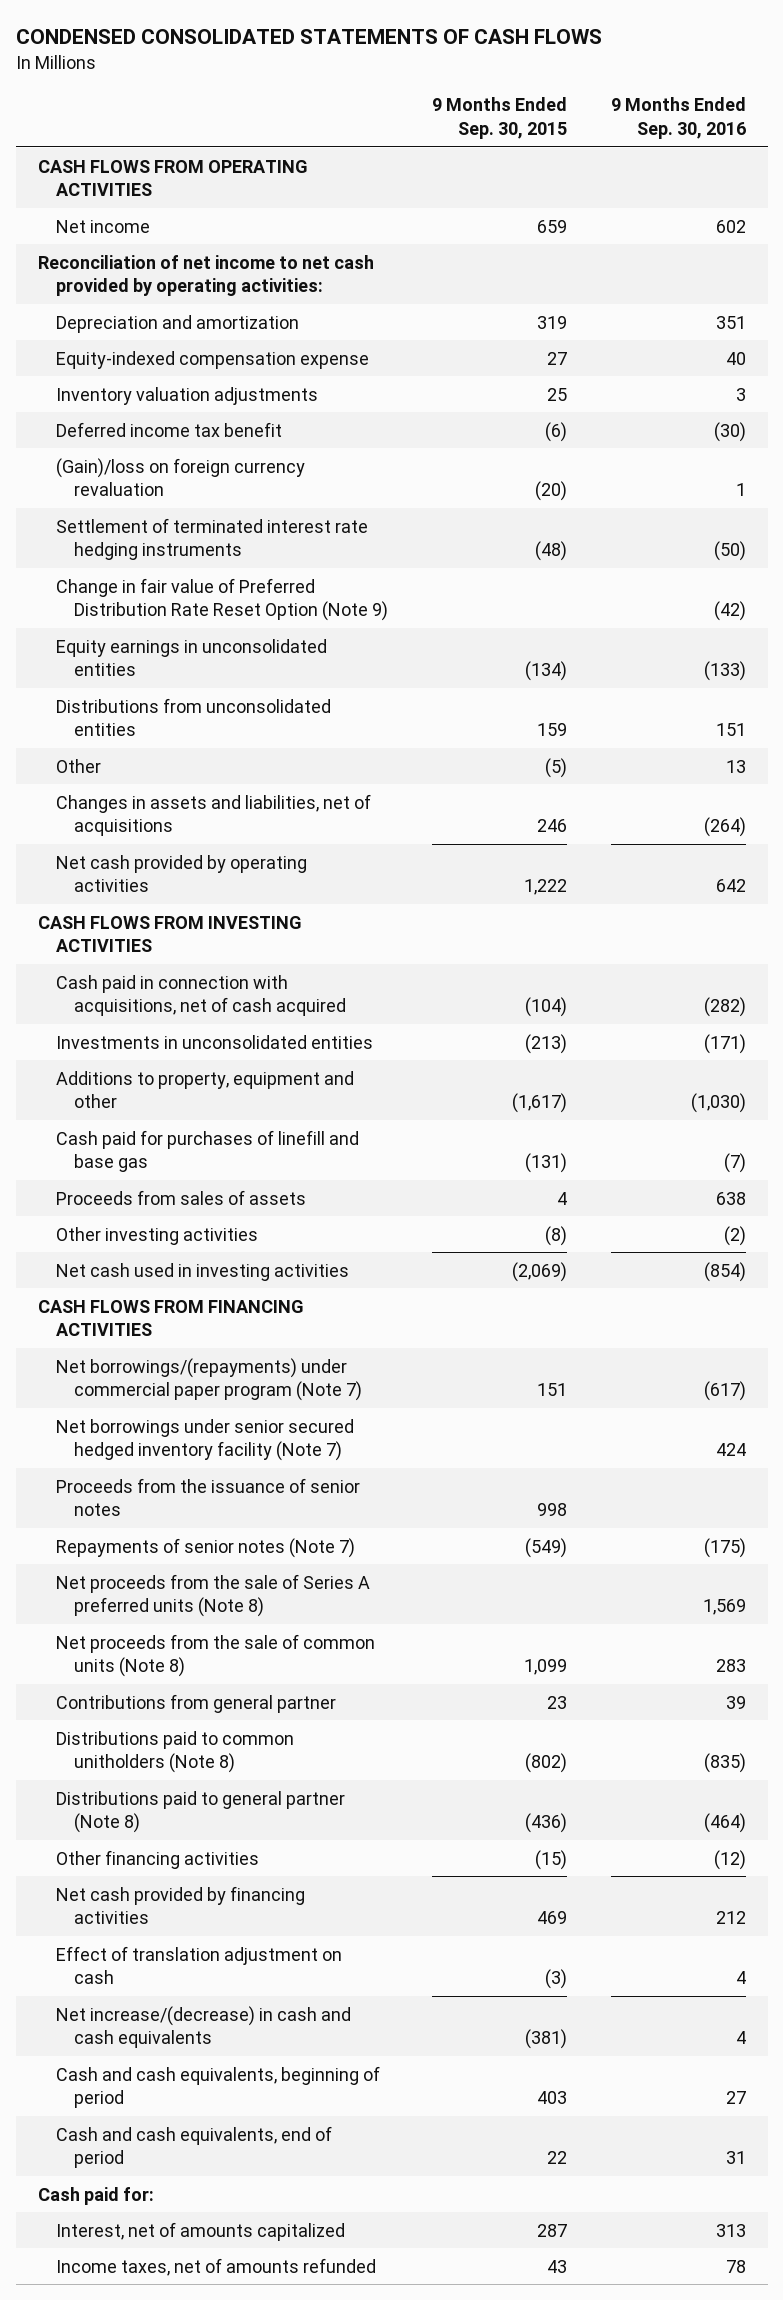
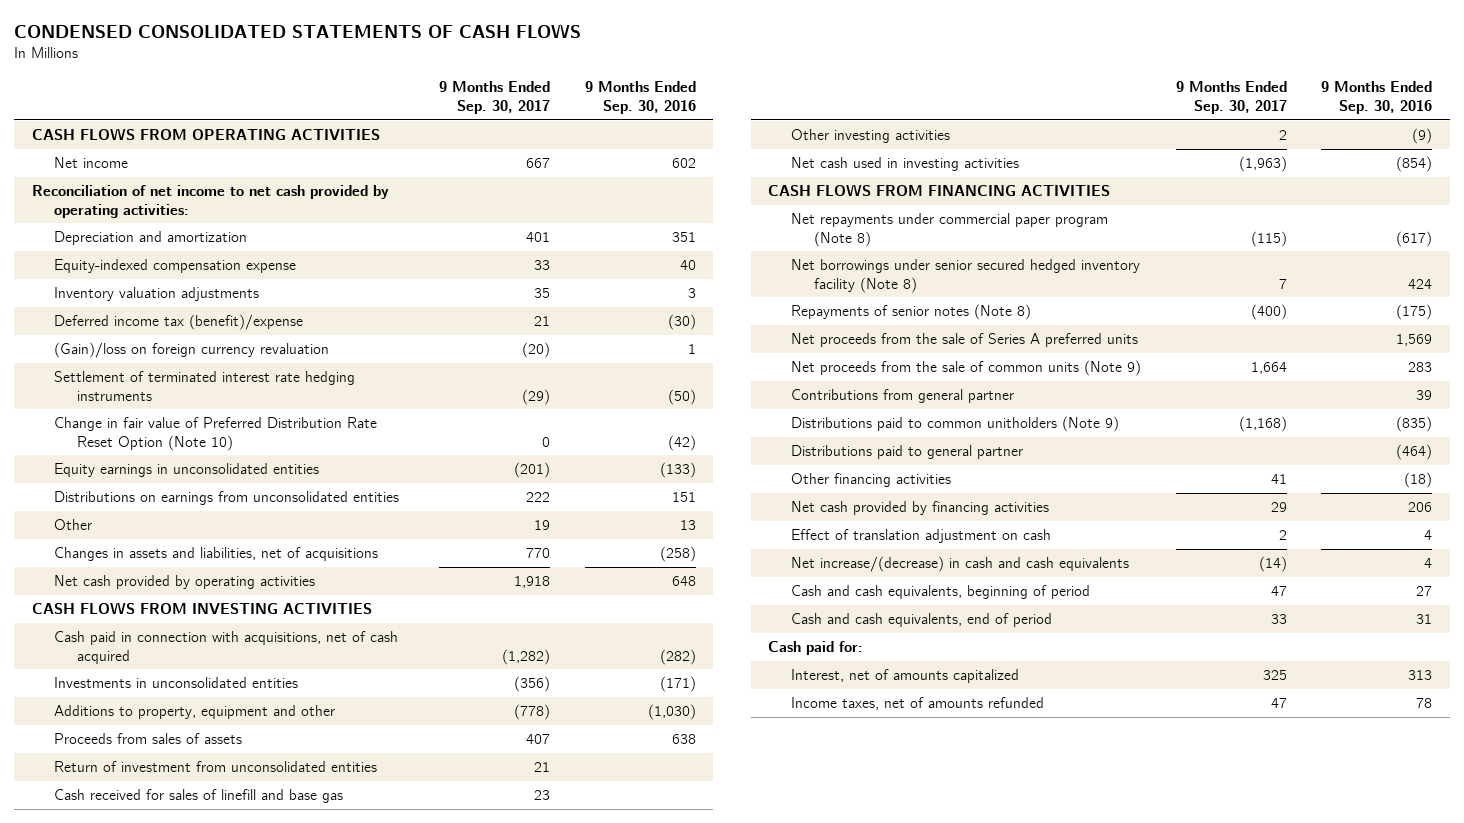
[431,97,567,140] 9 Months Ended Sep. 30, 2015 -> none
none -> [439,81,551,114] 9 Months Ended Sep. 30, 2017
[55,421,282,437] Deferred income tax benefit -> [54,314,304,331] Deferred income tax (benefit)/expense
[55,577,388,622] Change in fair value of Preferred Distribution Rate Reset Option (Note 9) -> [54,417,378,451] Change in fair value of Preferred Distribution Rate Reset Option (Note 10)
[55,697,331,737] Distributions from unconsolidated entities -> [54,491,400,506] Distributions on earnings from unconsolidated entities
[703,817,746,838] (264) -> [659,546,696,563] (258)
[715,879,746,893] 642 -> [671,576,696,587] 648
[55,1129,359,1173] Cash paid for purchases of linefill and base gas -> none
none -> [54,761,378,773] Return of investment from unconsolidated entities
none -> [54,789,344,804] Cash received for sales of linefill and base gas
[723,1225,746,1246] (2) -> [1412,128,1433,145] (9)
[55,1477,360,1517] Proceeds from the issuance of senior notes -> none
[55,1357,362,1402] Net borrowings/(repayments) under commercial paper program (Note 7) -> [790,213,1108,247] Net repayments under commercial paper program (Note 8)
[55,1418,354,1462] Net borrowings under senior secured hedged inventory facility (Note 7) -> [790,259,1140,293] Net borrowings under senior secured hedged inventory facility (Note 8)
[55,1537,355,1558] Repayments of senior notes (Note 7) -> [790,304,1031,321] Repayments of senior notes (Note 8)
[55,1573,370,1618] Net proceeds from the sale of Series A preferred units (Note 8) -> [790,333,1138,348] Net proceeds from the sale of Series A preferred units
[55,1633,375,1678] Net proceeds from the sale of common units (Note 8) -> [790,360,1141,377] Net proceeds from the sale of common units (Note 9)
[55,1730,294,1774] Distributions paid to common unitholders (Note 8) -> [790,416,1119,433] Distributions paid to common unitholders (Note 9)
[55,1790,345,1834] Distributions paid to general partner (Note 8) -> [790,445,1023,460] Distributions paid to general partner
[713,1849,746,1870] (12) -> [1404,472,1433,489] (18)
[715,1911,746,1925] 212 -> [1408,502,1433,513] 206

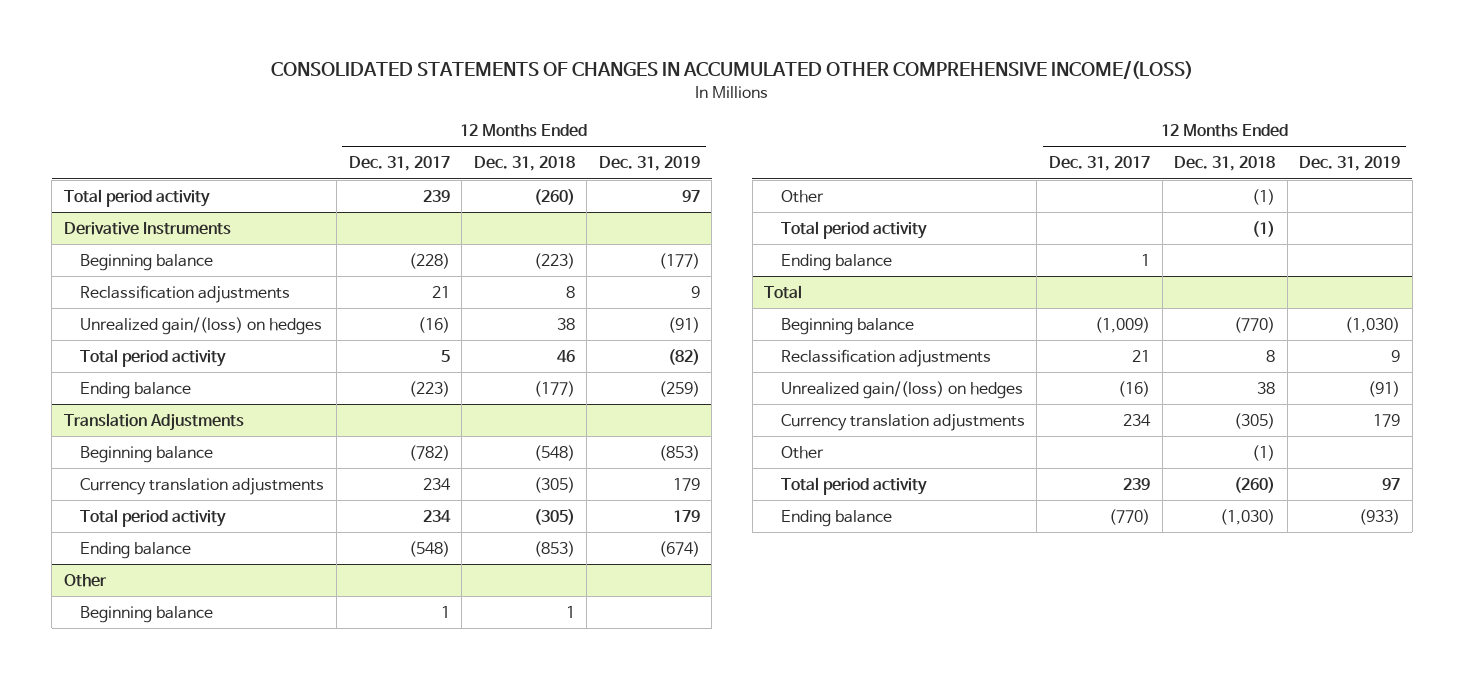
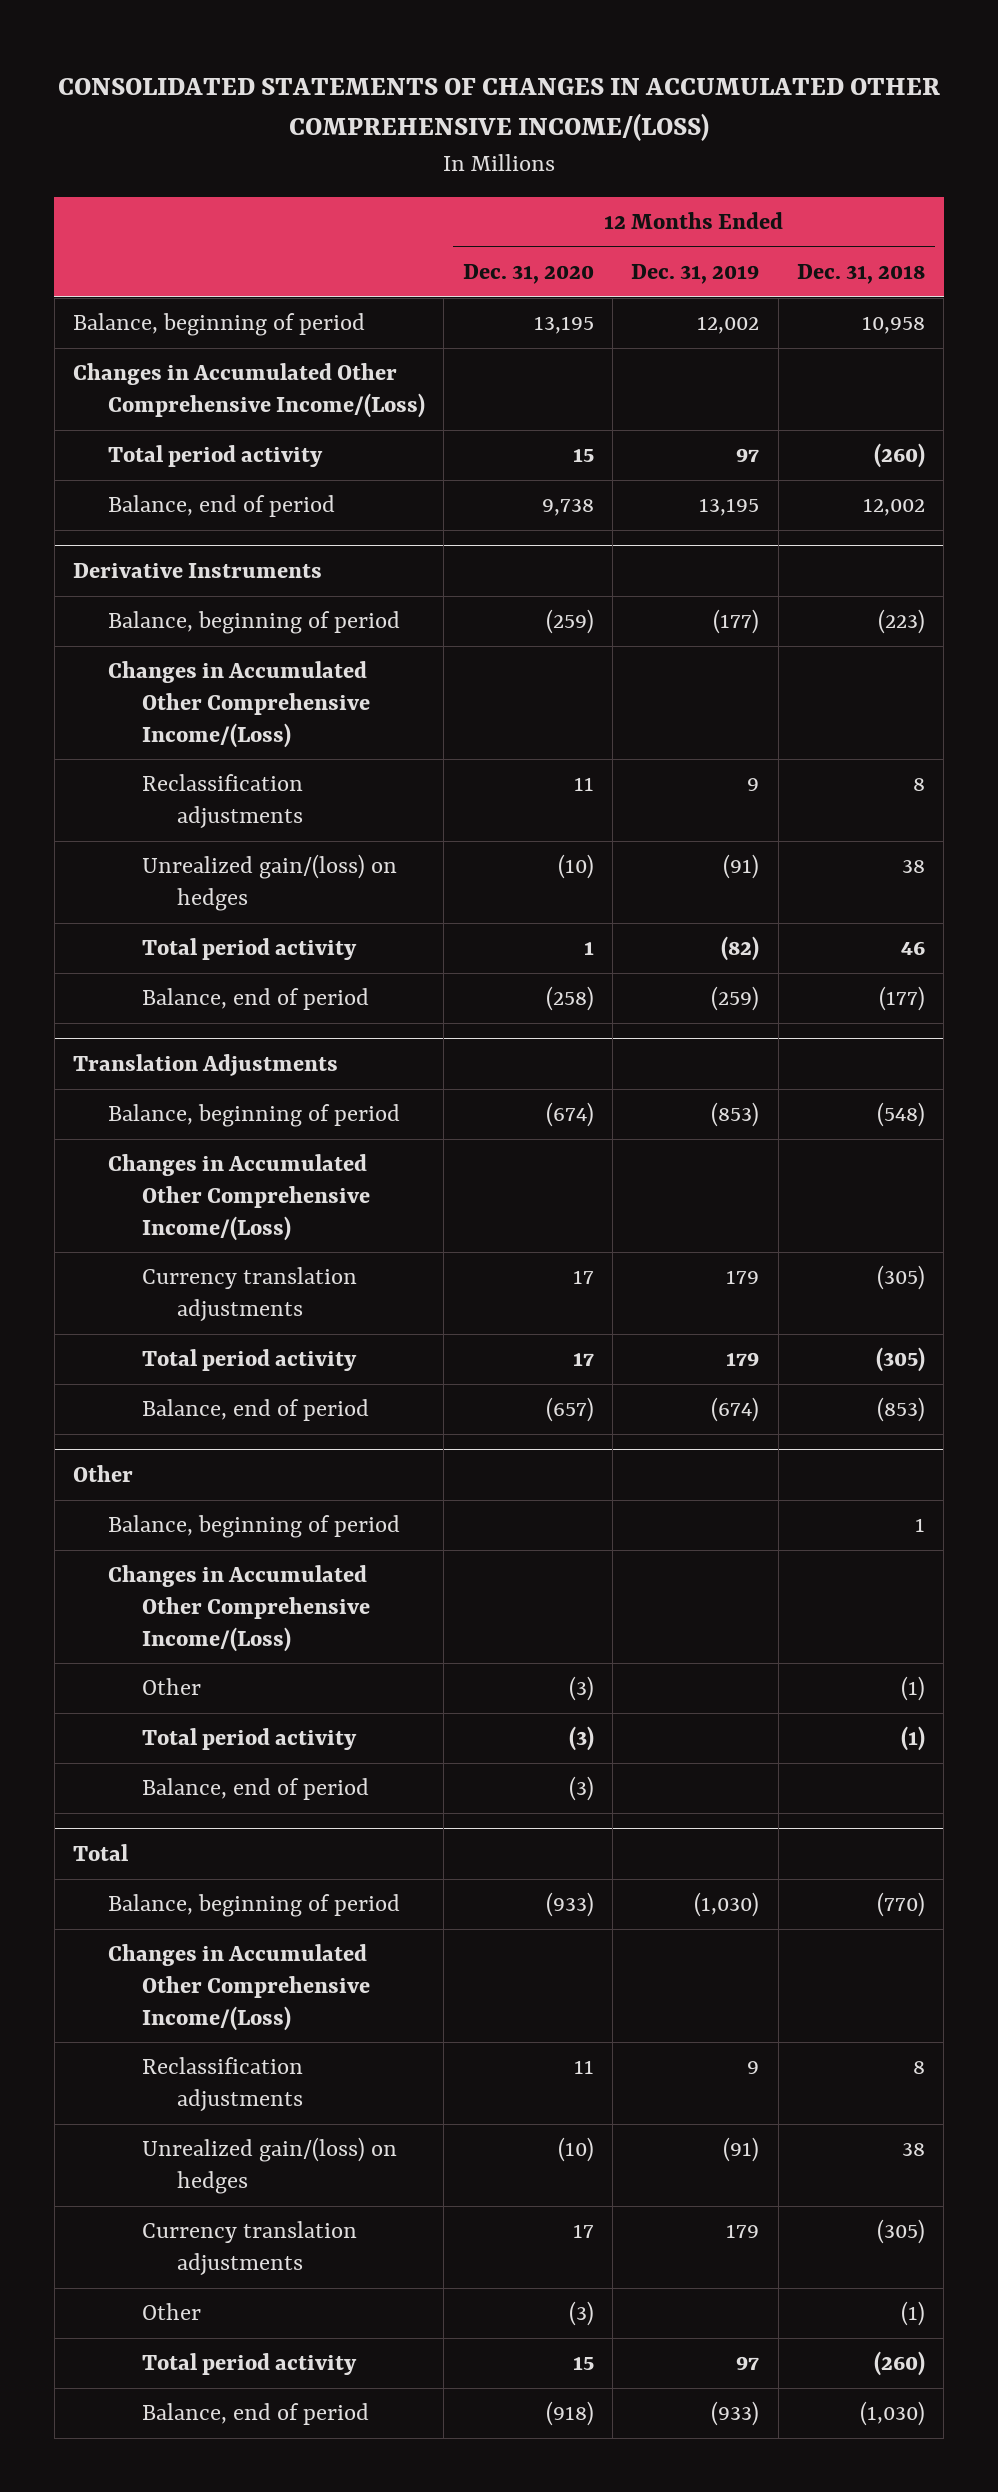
[348,156,450,172] Dec. 31, 2017 -> none
none -> [462,264,594,285] Dec. 31, 2020
none -> [73,313,366,337] Balance, beginning of period
none -> [73,363,425,419] Changes in Accumulated Other Comprehensive Income/(Loss)
none -> [107,495,335,518] Balance, end of period
[80,253,214,271] Beginning balance -> [107,611,400,635] Balance, beginning of period
none -> [107,661,371,748] Changes in Accumulated Other Comprehensive Income/(Loss)
[80,381,192,399] Ending balance -> [142,988,370,1011] Balance, end of period
[80,445,214,463] Beginning balance -> [107,1104,400,1128] Balance, beginning of period
none -> [107,1154,371,1241] Changes in Accumulated Other Comprehensive Income/(Loss)
[80,541,192,559] Ending balance -> [142,1399,370,1422] Balance, end of period
[80,605,214,623] Beginning balance -> [107,1515,400,1539] Balance, beginning of period
none -> [107,1565,371,1652] Changes in Accumulated Other Comprehensive Income/(Loss)
[780,253,892,271] Ending balance -> none
none -> [142,1778,370,1801] Balance, end of period
[780,317,914,335] Beginning balance -> [107,1894,400,1918] Balance, beginning of period
none -> [107,1944,371,2031] Changes in Accumulated Other Comprehensive Income/(Loss)
[780,509,892,527] Ending balance -> [142,2403,370,2426] Balance, end of period

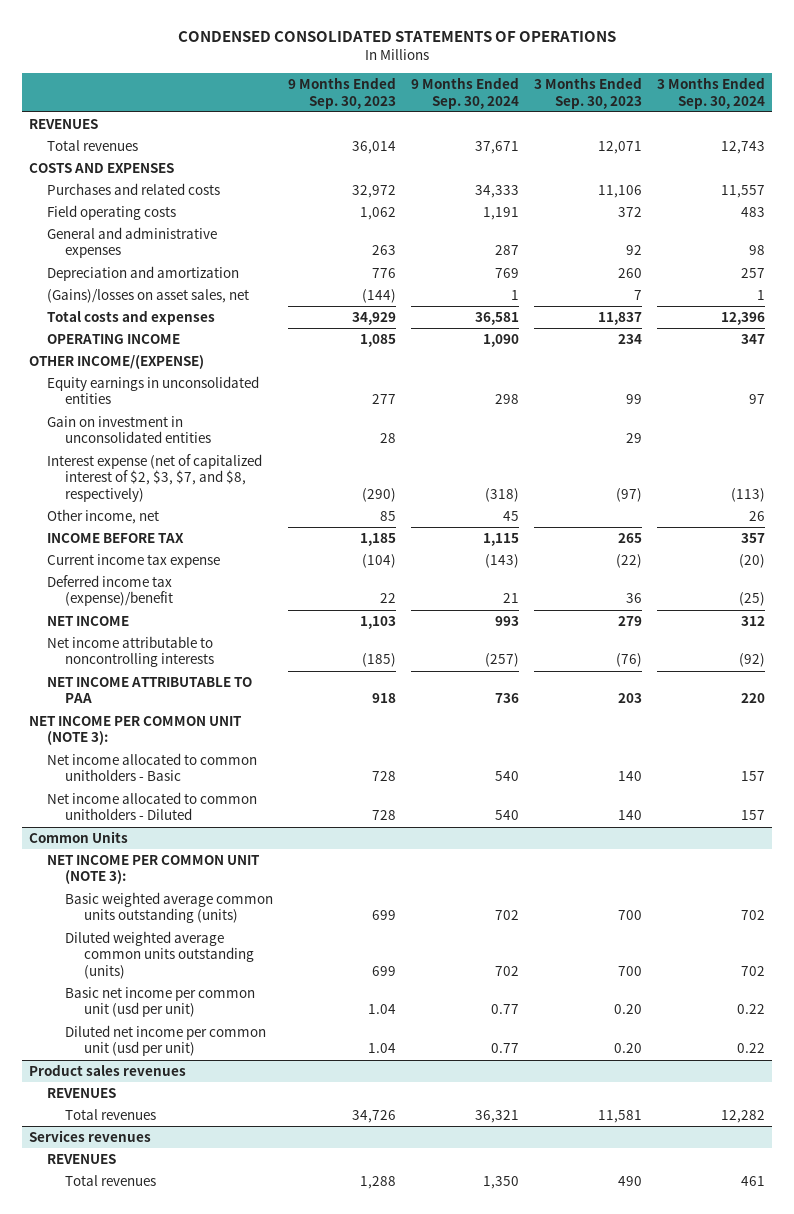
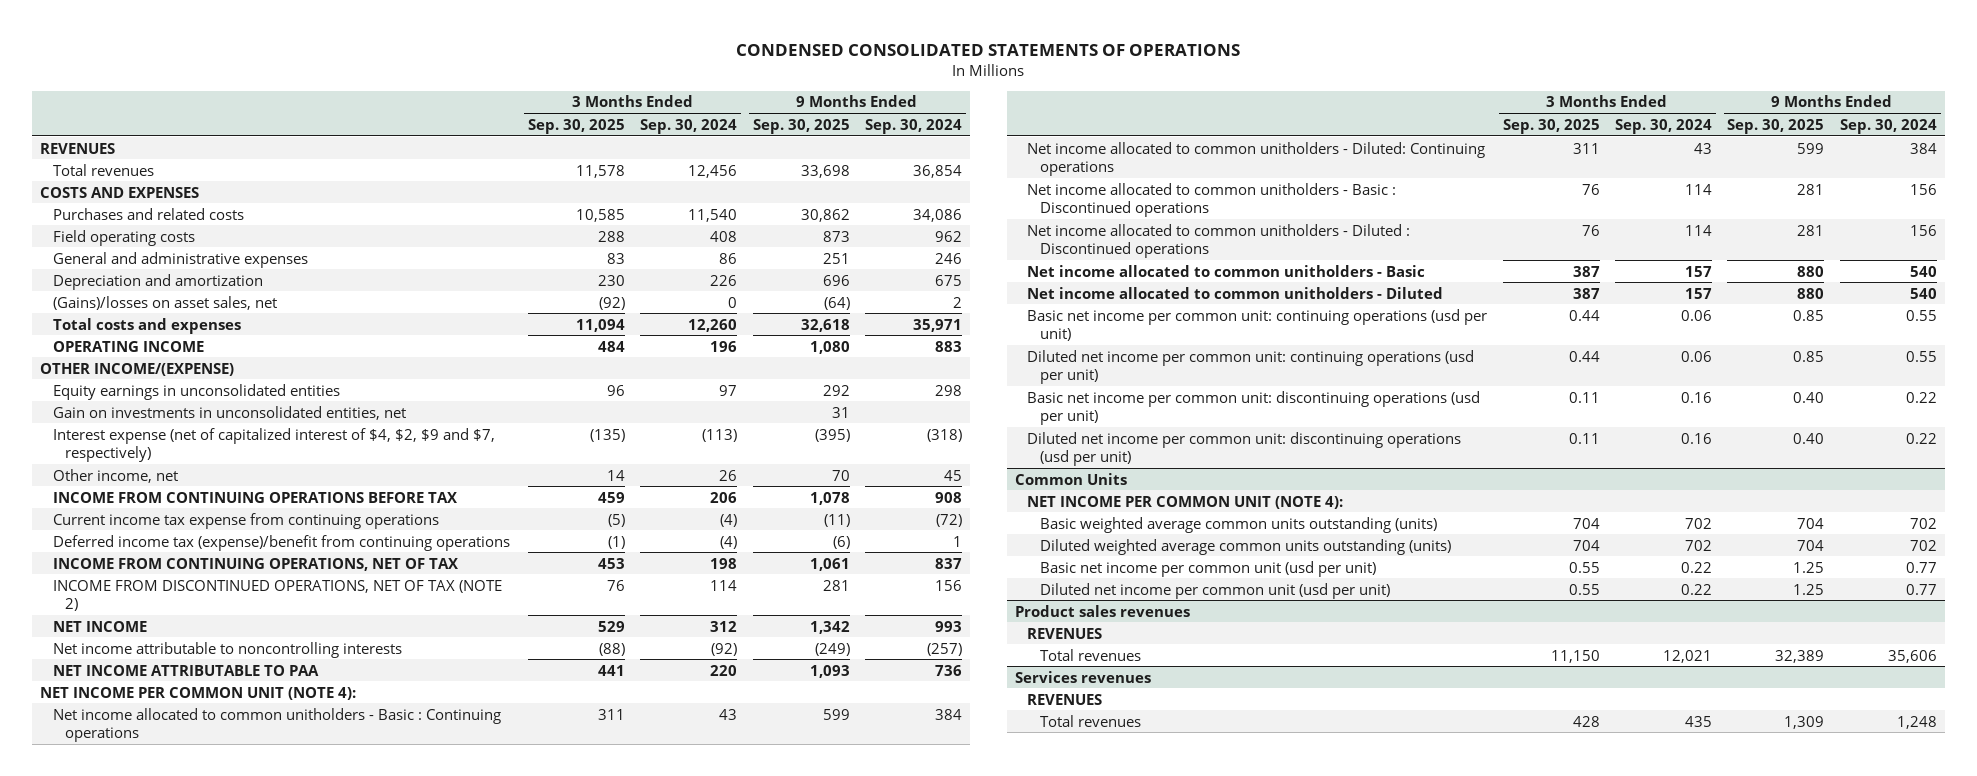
[288,77,397,109] 9 Months Ended Sep. 30, 2023 -> none
[533,77,642,109] 3 Months Ended Sep. 30, 2023 -> none
none -> [527,118,625,134] Sep. 30, 2025
none -> [752,118,850,134] Sep. 30, 2025
[474,140,519,154] 37,671 -> [913,164,963,178] 36,854
[720,140,765,154] 12,743 -> [688,164,738,178] 12,456
[474,184,519,198] 34,333 -> [913,208,963,222] 34,086
[720,184,765,198] 11,557 -> [688,208,738,222] 11,540
[482,206,519,220] 1,191 -> [935,230,963,242] 962
[740,206,765,217] 483 -> [710,230,738,242] 408
[494,245,519,256] 287 -> [935,252,963,264] 246
[748,245,765,256] 98 -> [719,252,738,264] 86
[494,267,519,278] 769 -> [935,274,963,286] 675
[740,267,765,278] 257 -> [710,274,738,286] 226
[510,289,519,300] 1 -> [953,296,963,308] 2
[756,289,765,300] 1 -> [728,296,738,308] 0
[474,311,519,325] 36,581 -> [913,318,963,332] 35,971
[720,311,765,325] 12,396 -> [688,318,738,332] 12,260
[482,333,519,347] 1,090 -> [935,340,963,352] 883
[740,333,765,344] 347 -> [710,340,738,352] 196
[47,415,212,444] Gain on investment in unconsolidated entities -> [52,405,406,420] Gain on investments in unconsolidated entities, net
[47,453,263,502] Interest expense (net of capitalized interest of $2, $3, $7, and $8, respectively) -> [52,427,495,462] Interest expense (net of capitalized interest of $4, $2, $9 and $7, respectively)
[47,532,185,543] INCOME BEFORE TAX -> [52,491,457,503] INCOME FROM CONTINUING OPERATIONS BEFORE TAX
[482,532,519,546] 1,115 -> [935,491,963,503] 908
[740,532,765,543] 357 -> [710,491,738,503] 206
[47,553,221,568] Current income tax expense -> [52,512,439,529] Current income tax expense from continuing operations
[484,553,519,568] (143) -> [936,513,963,527] (72)
[738,553,765,568] (20) -> [720,513,738,527] (4)
[47,574,174,607] Deferred income tax (expense)/benefit -> [52,534,510,551] Deferred income tax (expense)/benefit from continuing operations
[502,593,519,604] 21 -> [953,535,963,547] 1
[738,592,765,607] (25) -> [720,535,738,549] (4)
none -> [52,557,458,571] INCOME FROM CONTINUING OPERATIONS, NET OF TAX
none -> [52,579,502,611] INCOME FROM DISCONTINUED OPERATIONS, NET OF TAX (NOTE 2)
[29,715,243,746] NET INCOME PER COMMON UNIT (NOTE 3): -> [39,686,356,700] NET INCOME PER COMMON UNIT (NOTE 4):
none -> [52,707,501,742] Net income allocated to common unitholders - Basic : Continuing operations
none -> [1027,141,1486,176] Net income allocated to common unitholders - Diluted: Continuing operations
none -> [1027,182,1397,217] Net income allocated to common unitholders - Basic : Discontinued operations
none -> [1027,223,1411,258] Net income allocated to common unitholders - Diluted : Discontinued operations
none -> [1027,308,1488,341] Basic net income per common unit: continuing operations (usd per unit)
none -> [1027,349,1475,384] Diluted net income per common unit: continuing operations (usd per unit)
none -> [1027,390,1481,425] Basic net income per common unit: discontinuing operations (usd per unit)
none -> [1027,431,1462,466] Diluted net income per common unit: discontinuing operations (usd per unit)
[47,854,261,885] NET INCOME PER COMMON UNIT (NOTE 3): -> [1027,495,1344,509] NET INCOME PER COMMON UNIT (NOTE 4):
[474,1109,519,1123] 36,321 -> [1887,649,1937,663] 35,606
[720,1109,765,1123] 12,282 -> [1663,649,1713,663] 12,021
[482,1175,519,1189] 1,350 -> [1896,715,1937,729] 1,248
[740,1175,765,1186] 461 -> [1685,715,1713,727] 435

